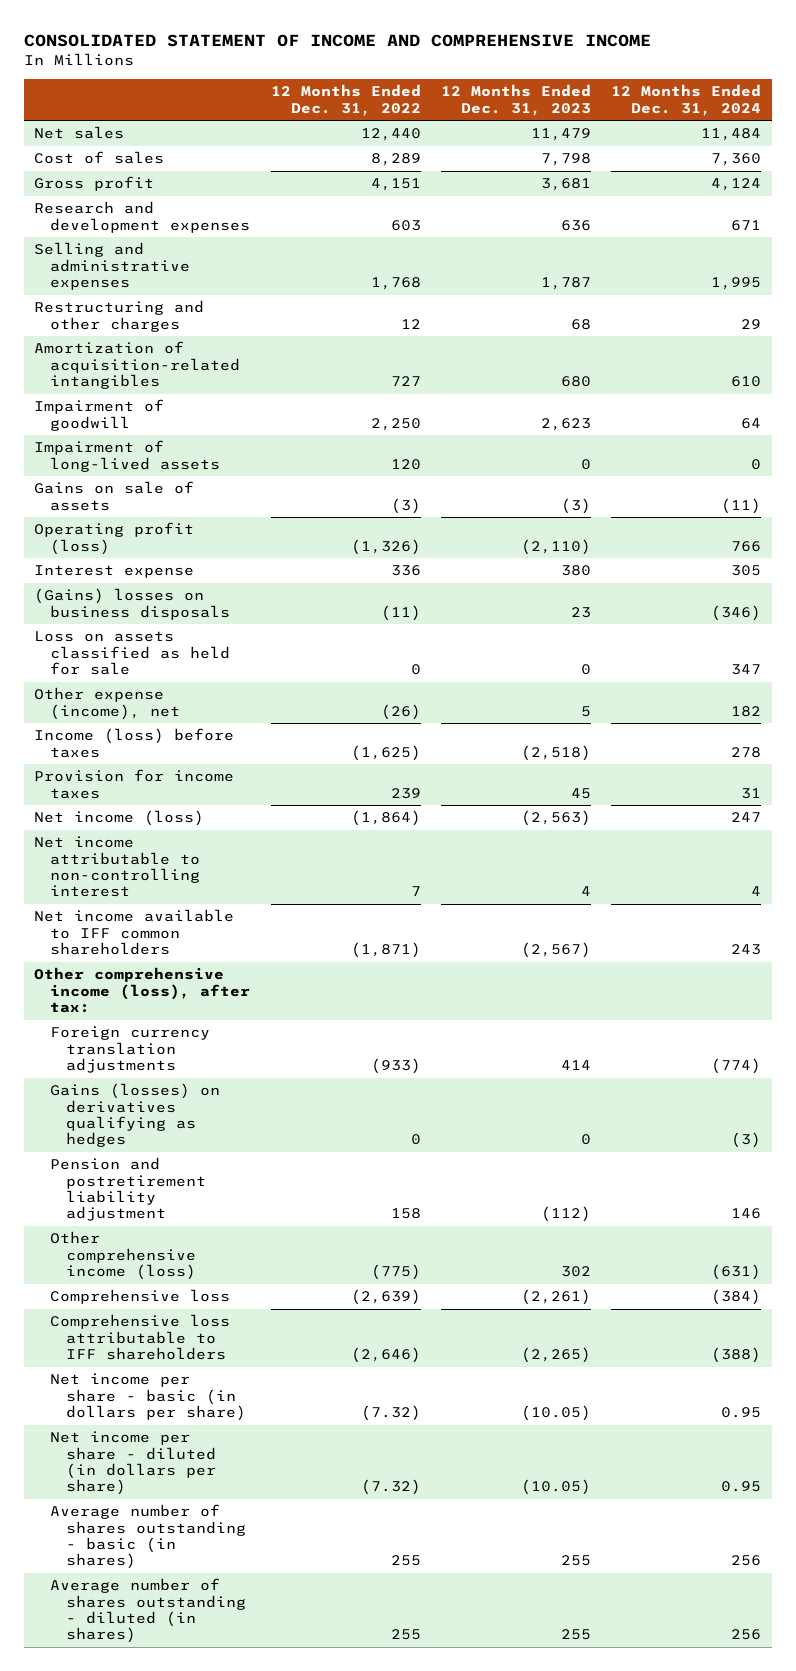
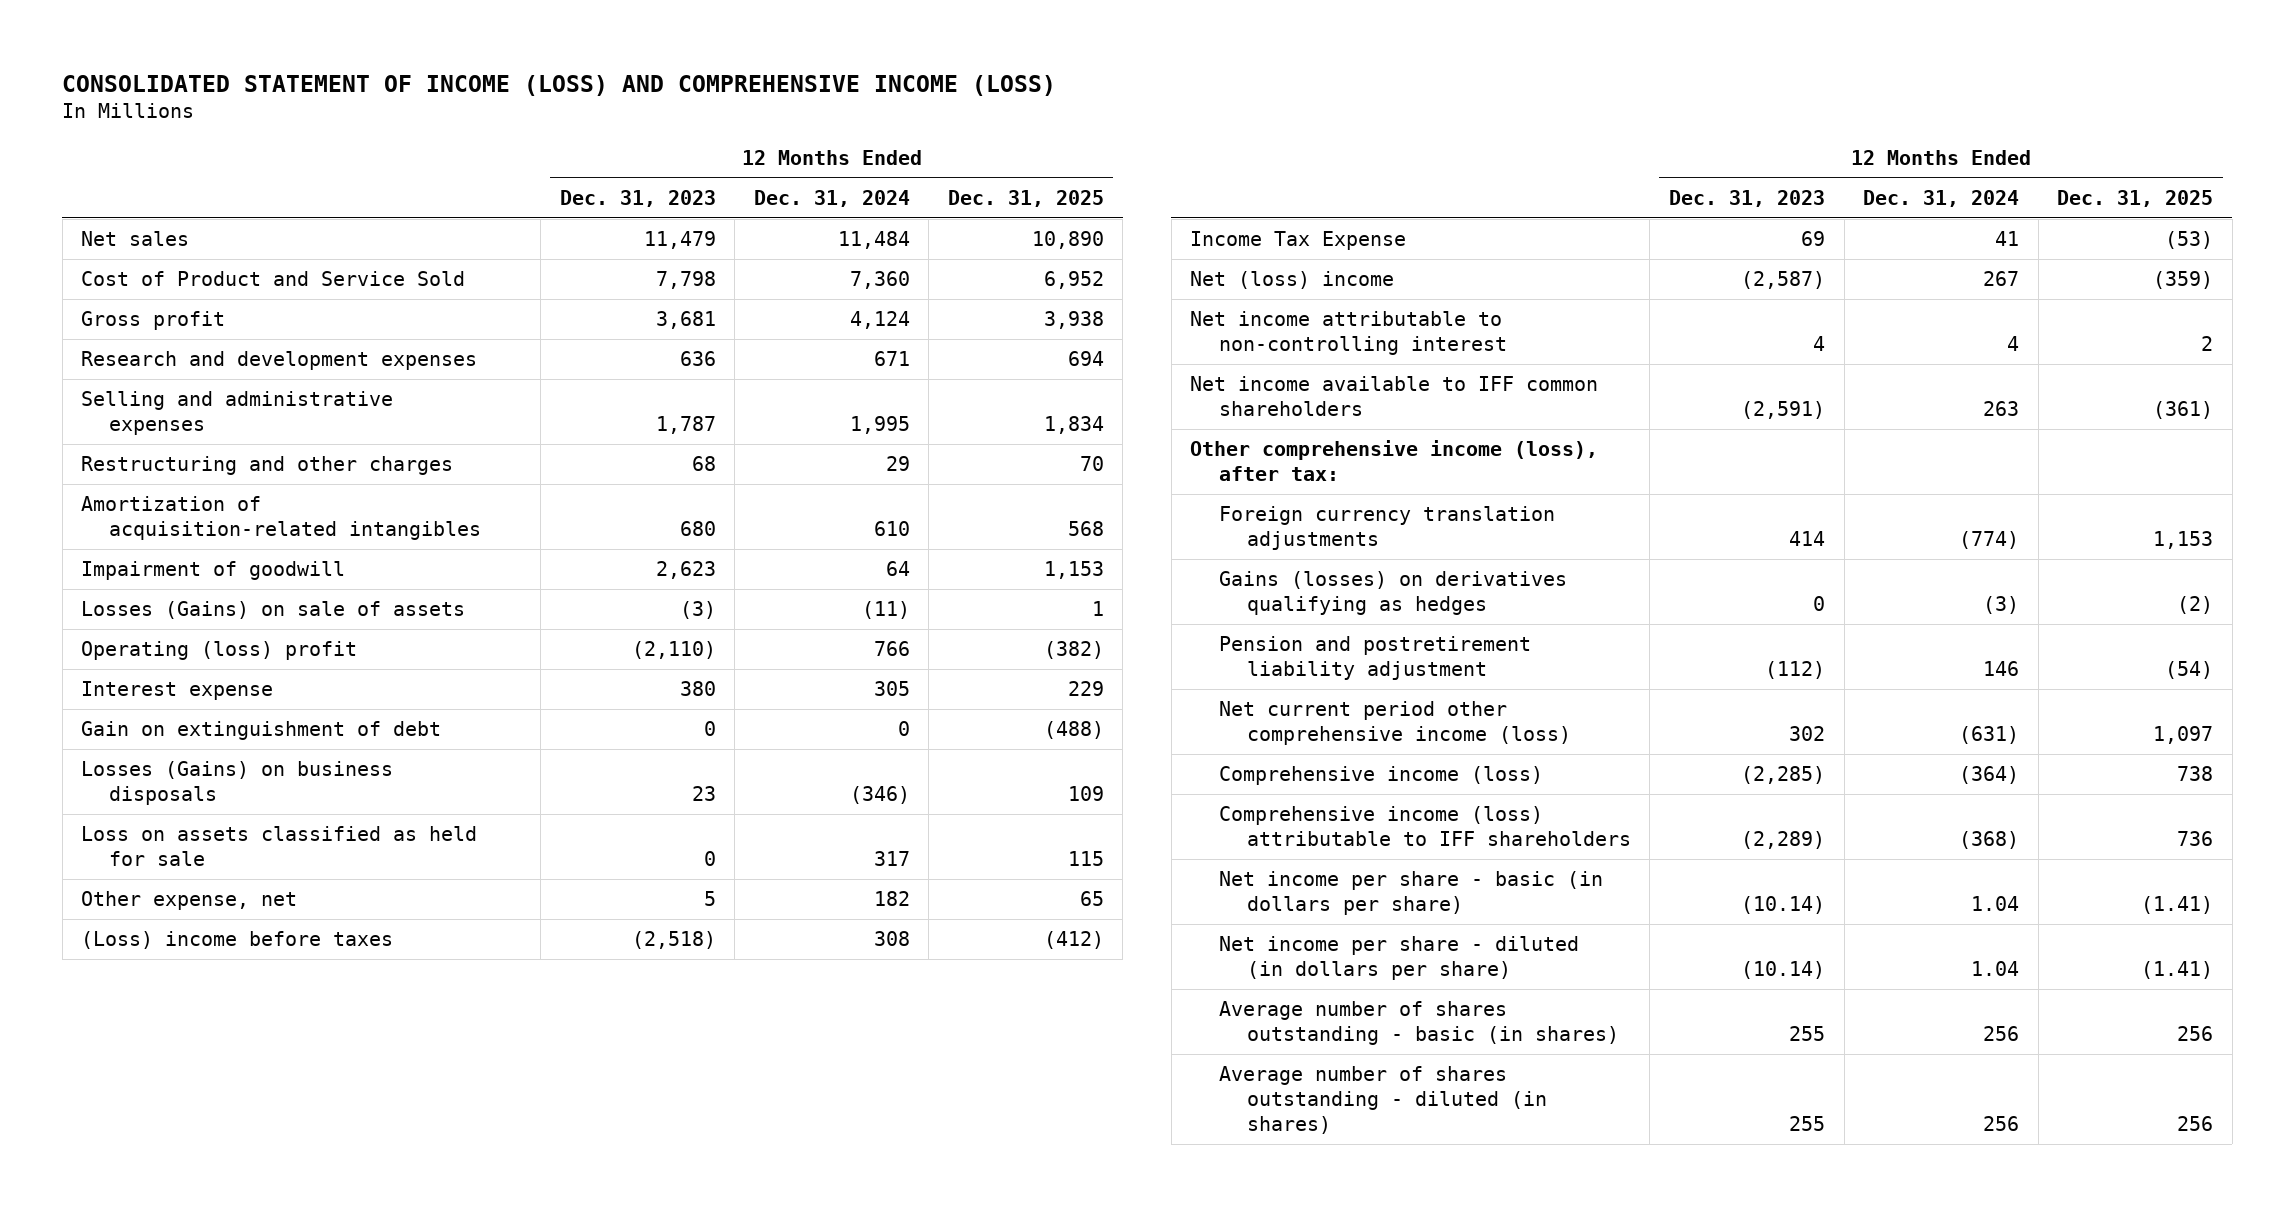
[24,33,652,47] CONSOLIDATED STATEMENT OF INCOME AND COMPREHENSIVE INCOME -> [62,75,1057,97] CONSOLIDATED STATEMENT OF INCOME (LOSS) AND COMPREHENSIVE INCOME (LOSS)
[270,84,421,116] 12 Months Ended Dec. 31, 2022 -> none
none -> [947,189,1104,207] Dec. 31, 2025
[34,151,165,165] Cost of sales -> [81,271,466,287] Cost of Product and Service Sold
[34,440,221,472] Impairment of long-lived assets -> none
[34,481,195,511] Gains on sale of assets -> [81,601,466,620] Losses (Gains) on sale of assets
[34,522,195,555] Operating profit (loss) -> [81,641,358,661] Operating (loss) profit
none -> [81,721,442,741] Gain on extinguishment of debt
[34,588,231,620] (Gains) losses on business disposals -> [81,761,394,806] Losses (Gains) on business disposals
[731,664,762,676] 347 -> [873,851,910,867] 317
[34,687,181,720] Other expense (income), net -> [81,891,298,911] Other expense, net
[34,728,235,758] Income (loss) before taxes -> [81,931,394,950] (Loss) income before taxes
[731,746,762,758] 278 -> [873,931,910,947] 308
[34,769,235,799] Provision for income taxes -> [1190,231,1407,251] Income Tax Expense
[570,787,591,799] 45 -> [1800,231,1825,247] 69
[741,787,762,799] 31 -> [1995,231,2020,247] 41
[34,810,205,827] Net income (loss) -> [1190,271,1395,290] Net (loss) income
[520,810,591,827] (2,563) -> [1740,271,1825,290] (2,587)
[731,812,762,823] 247 -> [1983,271,2020,287] 267
[520,942,591,959] (2,567) -> [1740,401,1825,420] (2,591)
[731,944,762,956] 243 -> [1983,401,2020,417] 263
[50,1231,197,1281] Other comprehensive income (loss) -> [1218,701,1571,746] Net current period other comprehensive income (loss)
[50,1289,231,1305] Comprehensive loss -> [1218,766,1543,786] Comprehensive income (loss)
[520,1289,591,1306] (2,261) -> [1740,766,1825,785] (2,285)
[711,1289,762,1306] (384) -> [1959,766,2020,785] (364)
[50,1314,231,1361] Comprehensive loss attributable to IFF shareholders -> [1218,806,1631,847] Comprehensive income (loss) attributable to IFF shareholders
[520,1347,591,1364] (2,265) -> [1740,831,1825,850] (2,289)
[711,1347,762,1364] (388) -> [1959,831,2020,850] (368)
[520,1405,591,1422] (10.05) -> [1740,896,1825,915] (10.14)
[721,1407,762,1419] 0.95 -> [1971,896,2020,912] 1.04
[520,1479,591,1496] (10.05) -> [1740,961,1825,980] (10.14)
[721,1481,762,1493] 0.95 -> [1971,961,2020,977] 1.04

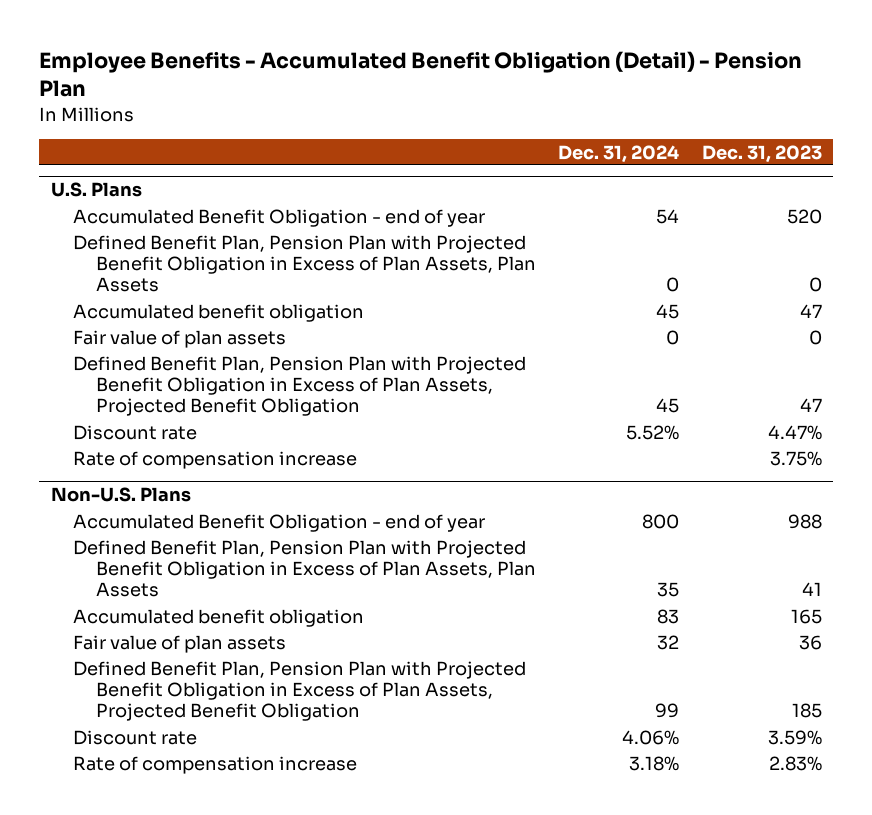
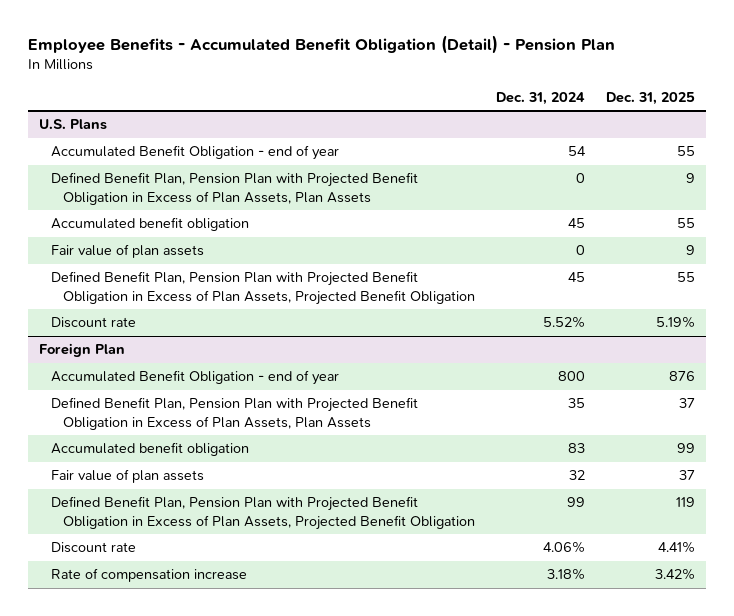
[701,144,822,163] Dec. 31, 2023 -> none
none -> [606,91,696,105] Dec. 31, 2025
[73,450,358,469] Rate of compensation increase -> none
[50,487,191,503] Non-U.S. Plans -> [38,343,125,358] Foreign Plan

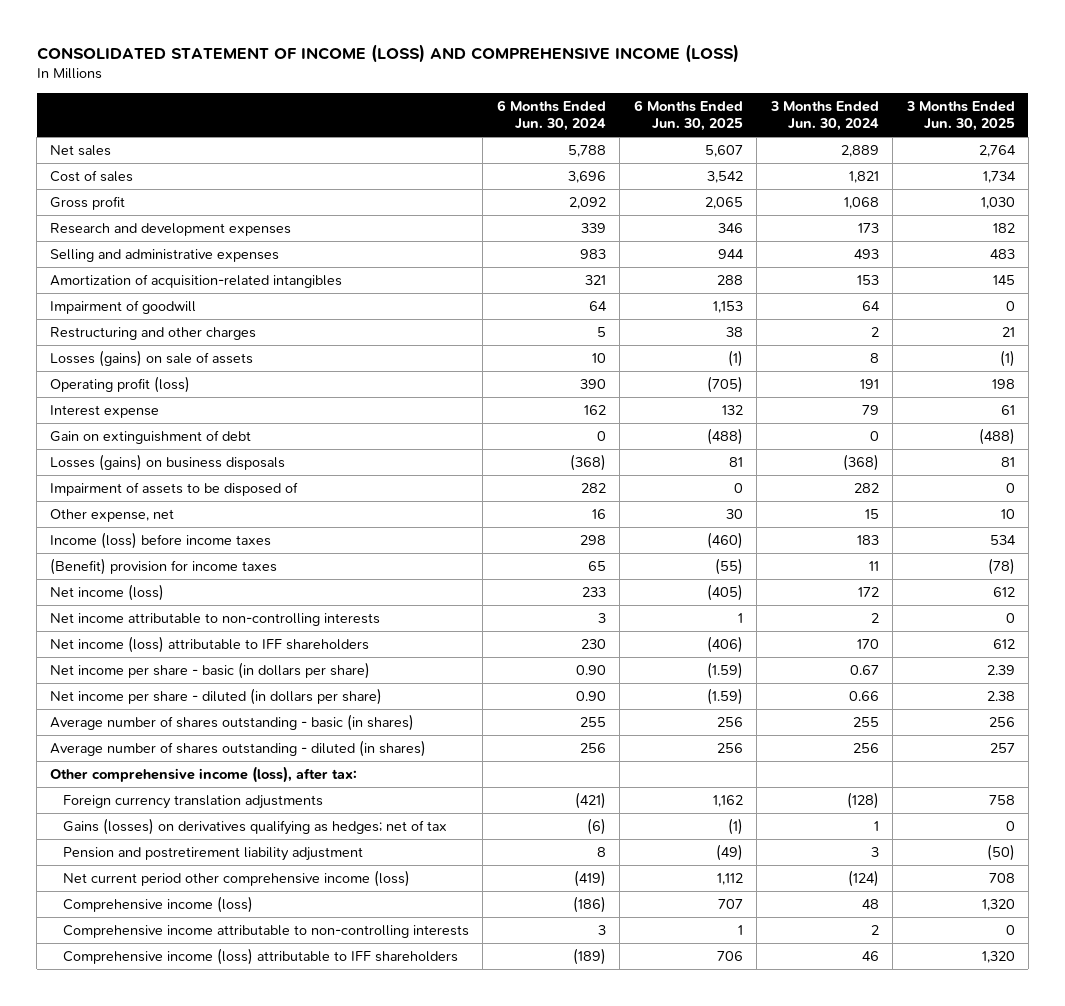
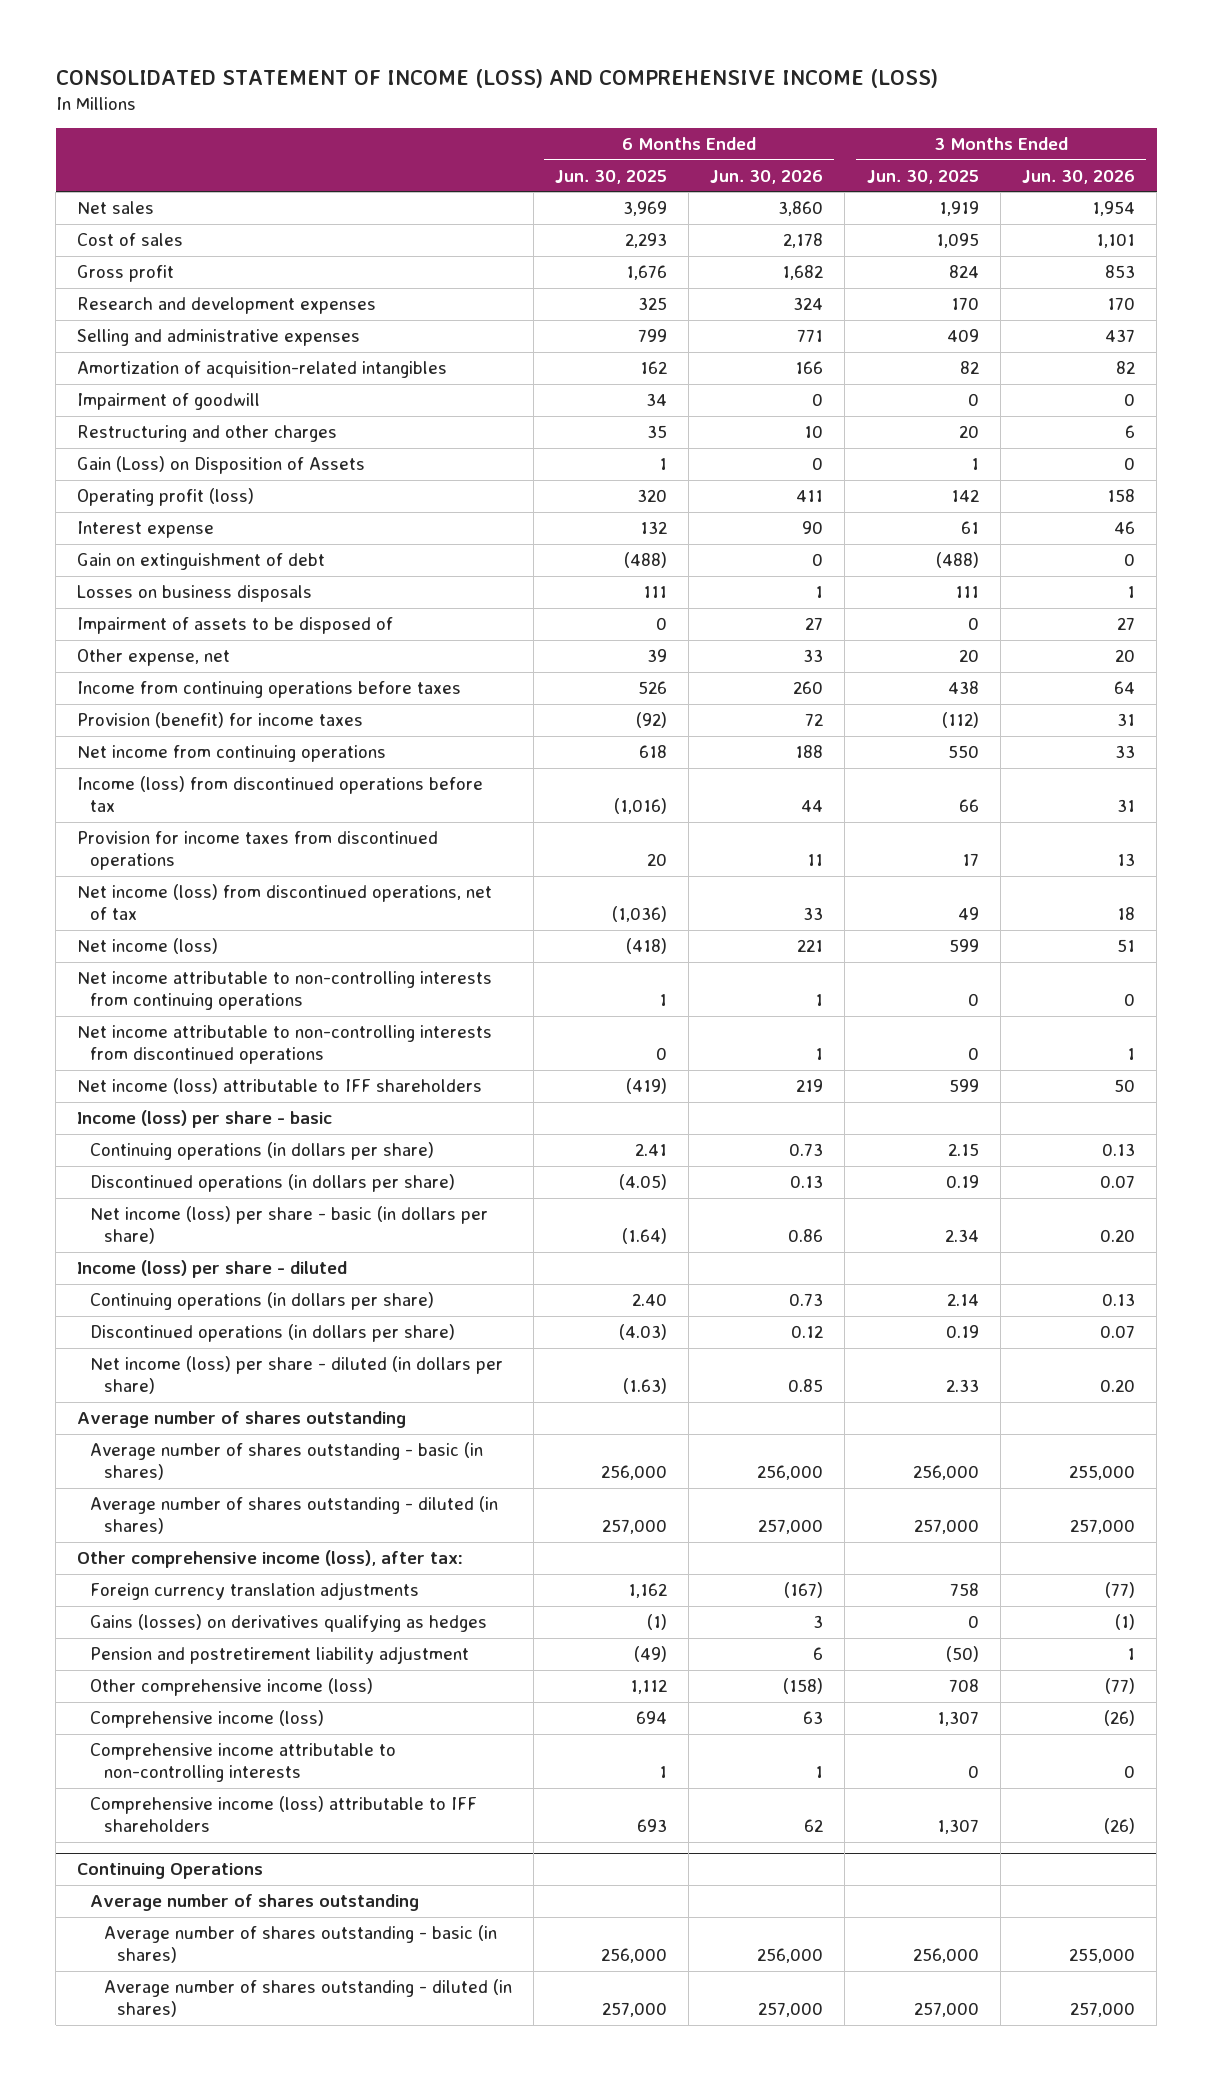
[496,99,606,131] 6 Months Ended Jun. 30, 2024 -> none
[769,100,879,131] 3 Months Ended Jun. 30, 2024 -> none
none -> [710,170,824,185] Jun. 30, 2026
none -> [1021,170,1135,185] Jun. 30, 2026
[704,145,743,158] 5,607 -> [622,201,667,217] 3,969
[978,145,1016,158] 2,764 -> [938,201,979,217] 1,919
[706,171,743,184] 3,542 -> [624,233,667,249] 2,293
[982,171,1016,184] 1,734 -> [935,233,979,249] 1,095
[704,197,743,210] 2,065 -> [625,265,667,281] 1,676
[980,197,1015,210] 1,030 -> [948,265,979,279] 824
[717,223,743,234] 346 -> [637,297,667,311] 325
[992,223,1015,234] 182 -> [950,297,979,311] 170
[717,249,744,260] 944 -> [637,329,667,343] 799
[989,249,1015,260] 483 -> [946,329,979,343] 409
[716,275,743,286] 288 -> [639,361,667,375] 162
[992,275,1015,286] 145 -> [959,361,979,375] 82
[712,301,743,314] 1,153 -> [645,393,667,407] 34
[725,327,743,338] 38 -> [646,425,667,439] 35
[1001,327,1015,338] 21 -> [958,425,979,439] 20
[50,350,254,368] Losses (gains) on sale of assets -> [77,456,366,475] Gain (Loss) on Disposition of Assets
[727,350,743,368] (1) -> [658,458,667,471] 1
[999,350,1015,368] (1) -> [970,458,979,471] 1
[706,376,743,394] (705) -> [636,489,667,503] 320
[991,379,1015,390] 198 -> [950,489,979,503] 142
[50,454,286,472] Losses (gains) on business disposals -> [77,585,313,603] Losses on business disposals
[728,457,743,468] 81 -> [642,586,667,599] 111
[1000,457,1015,468] 81 -> [954,586,979,599] 111
[725,509,743,520] 30 -> [646,649,667,663] 39
[1000,509,1015,520] 10 -> [958,649,979,663] 20
[50,532,272,550] Income (loss) before income taxes -> [77,681,462,699] Income from continuing operations before taxes
[706,532,743,550] (460) -> [637,681,667,695] 526
[989,535,1016,546] 534 -> [947,681,979,695] 438
[50,558,278,576] (Benefit) provision for income taxes -> [77,712,364,729] Provision (benefit) for income taxes
[714,558,743,576] (55) -> [635,712,667,729] (92)
[987,558,1015,576] (78) -> [941,712,979,729] (112)
none -> [77,745,387,763] Net income from continuing operations
none -> [77,776,484,813] Income (loss) from discontinued operations before tax
none -> [77,831,439,871] Provision for income taxes from discontinued operations
none -> [77,884,493,921] Net income (loss) from discontinued operations, net of tax
[706,584,743,602] (405) -> [625,938,667,955] (418)
[992,587,1015,598] 612 -> [948,939,979,953] 599
[50,613,381,627] Net income attributable to non-controlling interests -> [77,971,493,1011] Net income attributable to non-controlling interests from continuing operations
none -> [77,1025,493,1065] Net income attributable to non-controlling interests from discontinued operations
[706,636,743,654] (406) -> [625,1078,667,1095] (419)
[992,639,1015,650] 612 -> [948,1079,979,1093] 599
none -> [77,1110,333,1129] Income (loss) per share - basic
none -> [90,1142,435,1161] Continuing operations (in dollars per share)
none -> [90,1174,456,1193] Discontinued operations (in dollars per share)
[50,662,371,680] Net income per share - basic (in dollars per share) -> [90,1206,489,1245] Net income (loss) per share - basic (in dollars per share)
[706,662,743,680] (1.59) -> [621,1228,667,1245] (1.64)
[986,665,1015,676] 2.39 -> [944,1229,979,1243] 2.34
none -> [77,1260,348,1279] Income (loss) per share - diluted
none -> [90,1292,435,1311] Continuing operations (in dollars per share)
none -> [90,1324,456,1343] Discontinued operations (in dollars per share)
[50,688,383,706] Net income per share - diluted (in dollars per share) -> [90,1356,504,1395] Net income (loss) per share - diluted (in dollars per share)
[706,688,743,706] (1.59) -> [622,1378,667,1395] (1.63)
[986,691,1015,702] 2.38 -> [945,1379,979,1393] 2.33
none -> [77,1411,407,1429] Average number of shares outstanding
[716,717,743,728] 256 -> [600,1465,667,1481] 256,000
[988,717,1015,728] 256 -> [912,1465,979,1481] 256,000
[716,743,743,754] 256 -> [601,1519,667,1535] 257,000
[989,743,1015,754] 257 -> [913,1519,979,1535] 257,000
[63,818,448,836] Gains (losses) on derivatives qualifying as hedges; net of tax -> [90,1614,488,1633] Gains (losses) on derivatives qualifying as hedges
[63,870,411,888] Net current period other comprehensive income (loss) -> [90,1678,374,1697] Other comprehensive income (loss)
[717,899,743,910] 707 -> [635,1711,667,1725] 694
[981,899,1015,912] 1,320 -> [936,1711,979,1727] 1,307
[716,951,743,962] 706 -> [636,1819,667,1833] 693
[981,951,1015,964] 1,320 -> [936,1819,979,1835] 1,307
none -> [77,1863,264,1880] Continuing Operations
none -> [90,1894,420,1912] Average number of shares outstanding
none -> [103,1925,497,1964] Average number of shares outstanding - basic (in shares)
none -> [103,1979,512,2018] Average number of shares outstanding - diluted (in shares)

